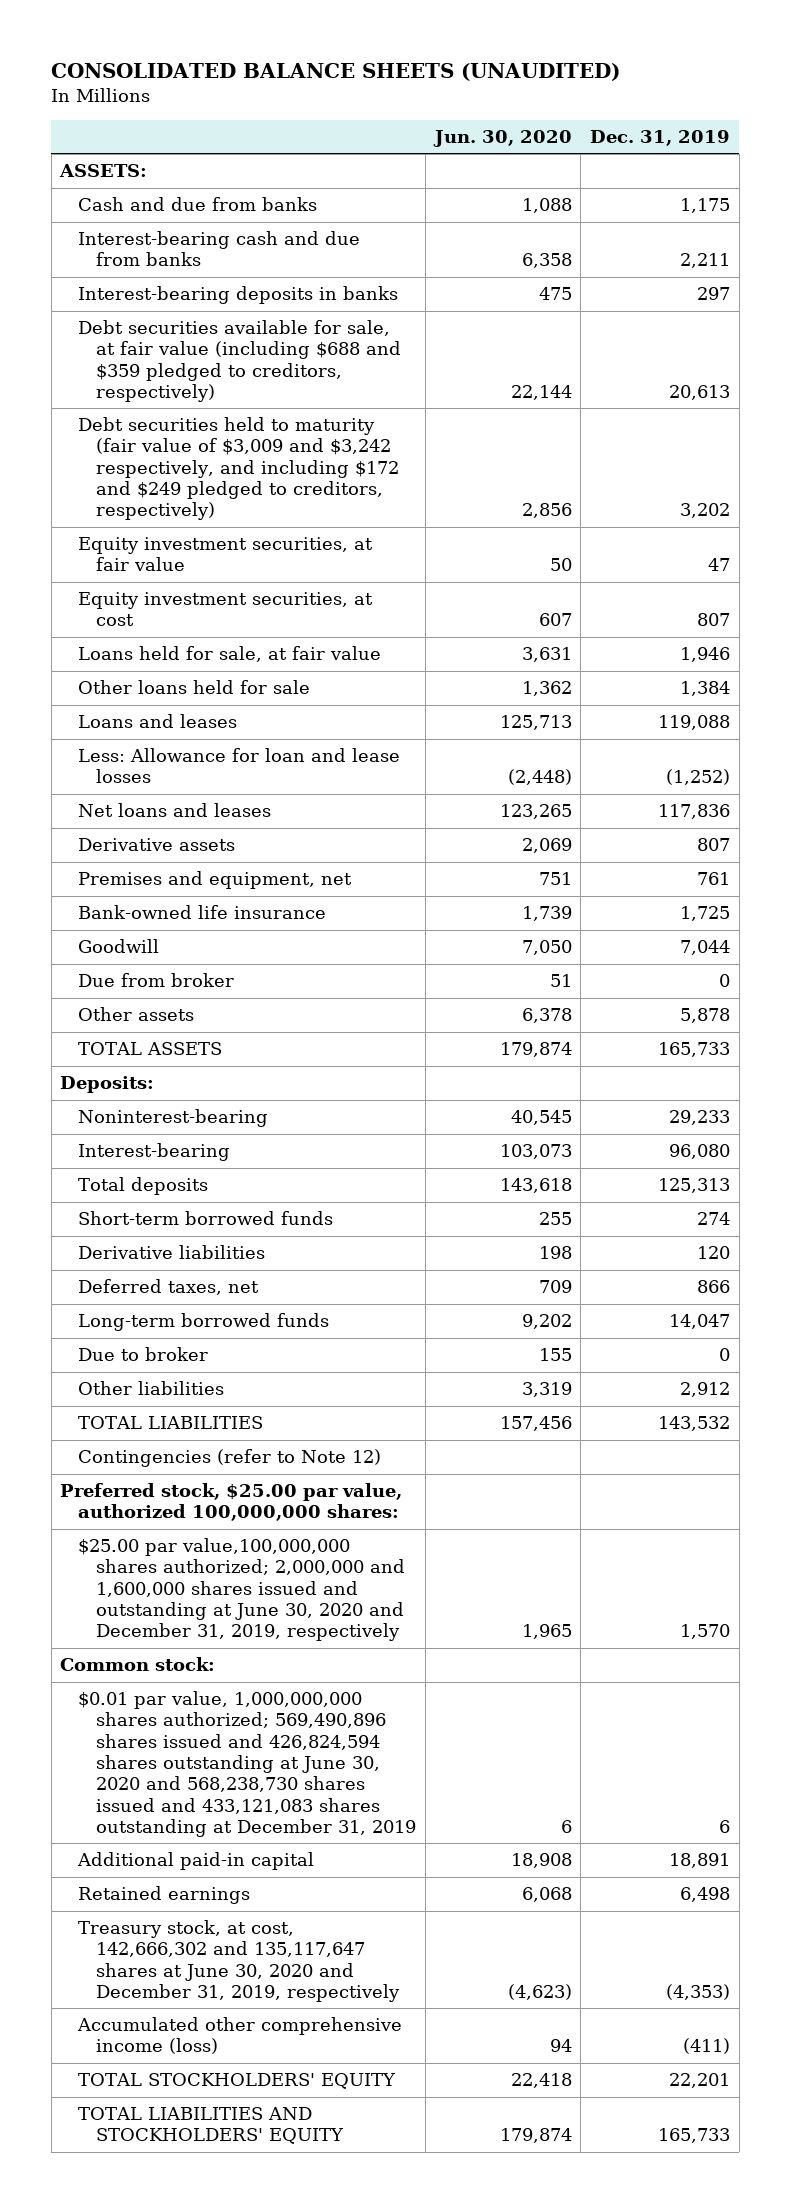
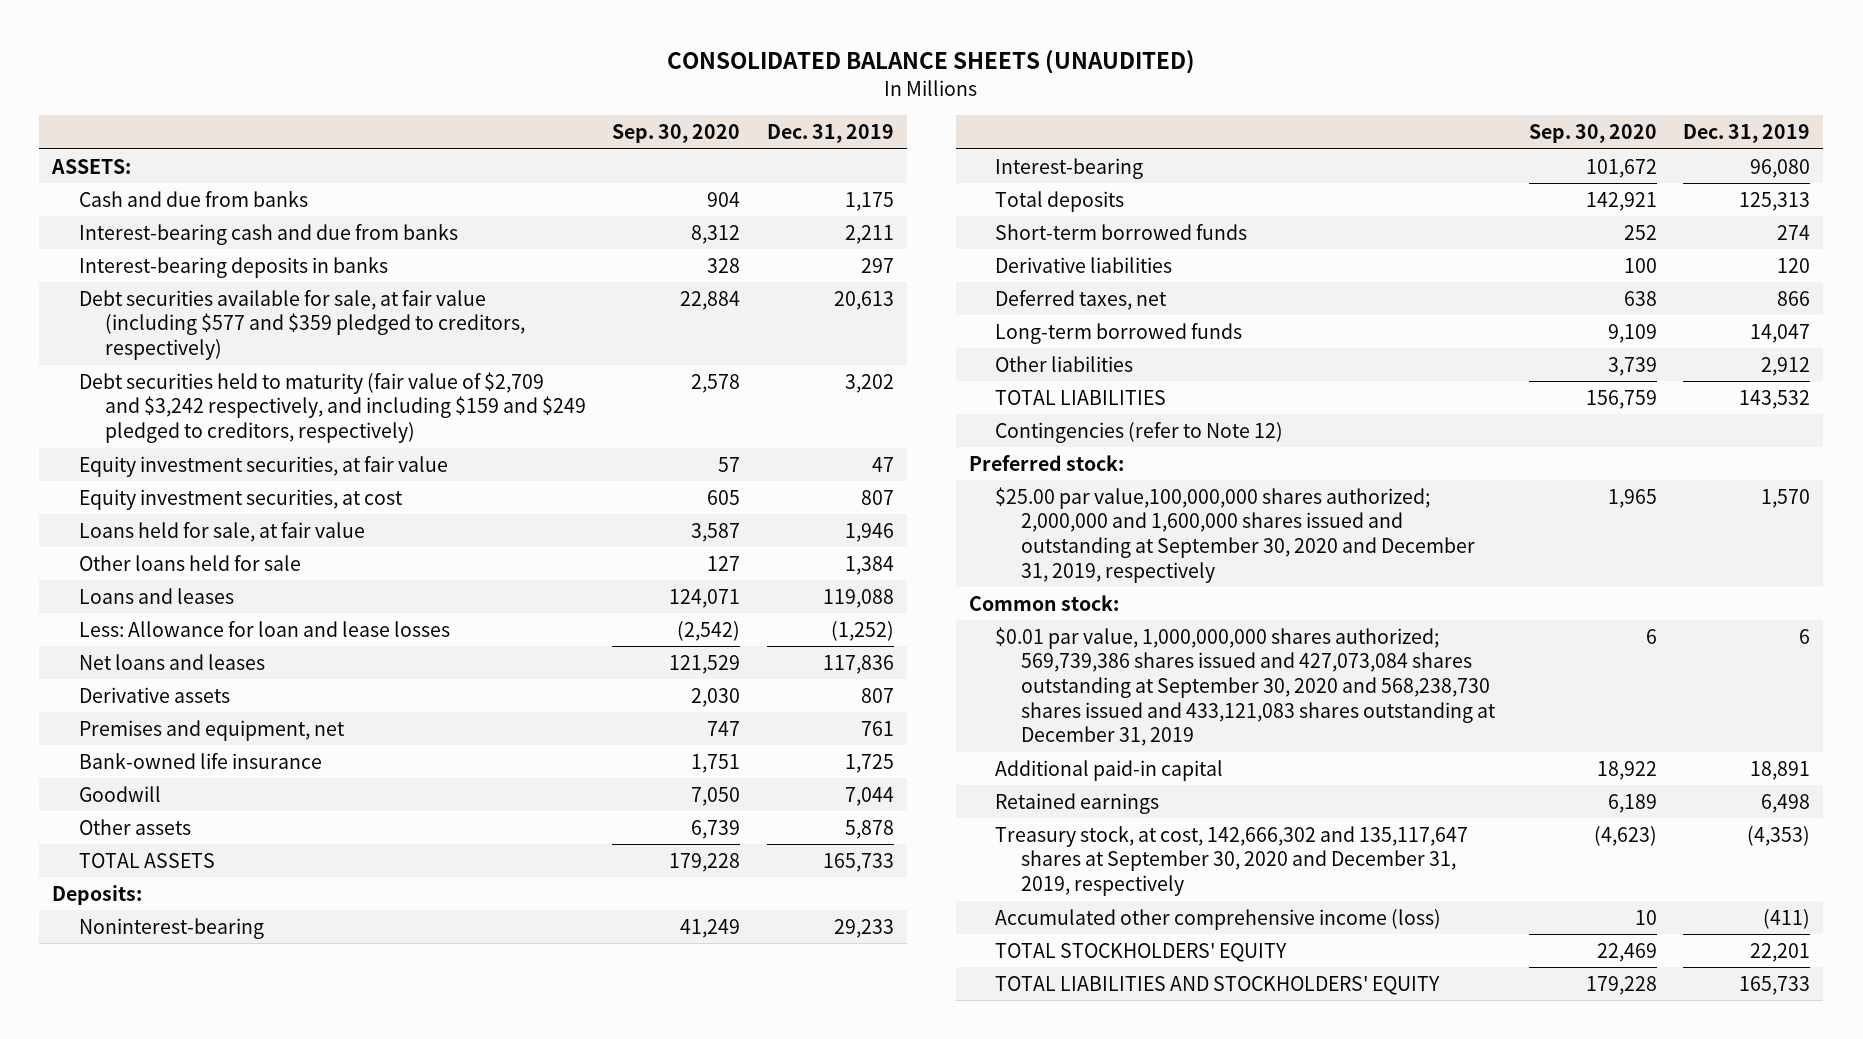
[432,129,572,147] Jun. 30, 2020 -> none
none -> [612,124,741,144] Sep. 30, 2020
[78,320,402,402] Debt securities available for sale, at fair value (including $688 and $359 pledged to creditors, respectively) -> [78,289,525,360] Debt securities available for sale, at fair value (including $577 and $359 pledged to creditors, respectively)
[78,417,400,521] Debt securities held to maturity (fair value of $3,009 and $3,242 respectively, and including $172 and $249 pledged to creditors, respectively) -> [78,371,586,443] Debt securities held to maturity (fair value of $2,709 and $3,242 respectively, and including $159 and $249 pledged to creditors, respectively)
[78,973,235,988] Due from broker -> none
[78,1347,209,1362] Due to broker -> none
[60,1483,403,1522] Preferred stock, $25.00 par value, authorized 100,000,000 shares: -> [968,454,1124,471] Preferred stock:
[78,1538,406,1642] $25.00 par value,100,000,000 shares authorized; 2,000,000 and 1,600,000 shares issued and outstanding at June 30, 2020 and December 31, 2019, respectively -> [995,486,1476,583] $25.00 par value,100,000,000 shares authorized; 2,000,000 and 1,600,000 shares issued and outstanding at September 30, 2020 and December 31, 2019, respectively
[78,1691,417,1837] $0.01 par value, 1,000,000,000 shares authorized; 569,490,896 shares issued and 426,824,594 shares outstanding at June 30, 2020 and 568,238,730 shares issued and 433,121,083 shares outstanding at December 31, 2019 -> [995,626,1497,747] $0.01 par value, 1,000,000,000 shares authorized; 569,739,386 shares issued and 427,073,084 shares outstanding at September 30, 2020 and 568,238,730 shares issued and 433,121,083 shares outstanding at December 31, 2019
[78,1920,401,2002] Treasury stock, at cost, 142,666,302 and 135,117,647 shares at June 30, 2020 and December 31, 2019, respectively -> [995,825,1469,896] Treasury stock, at cost, 142,666,302 and 135,117,647 shares at September 30, 2020 and December 31, 2019, respectively

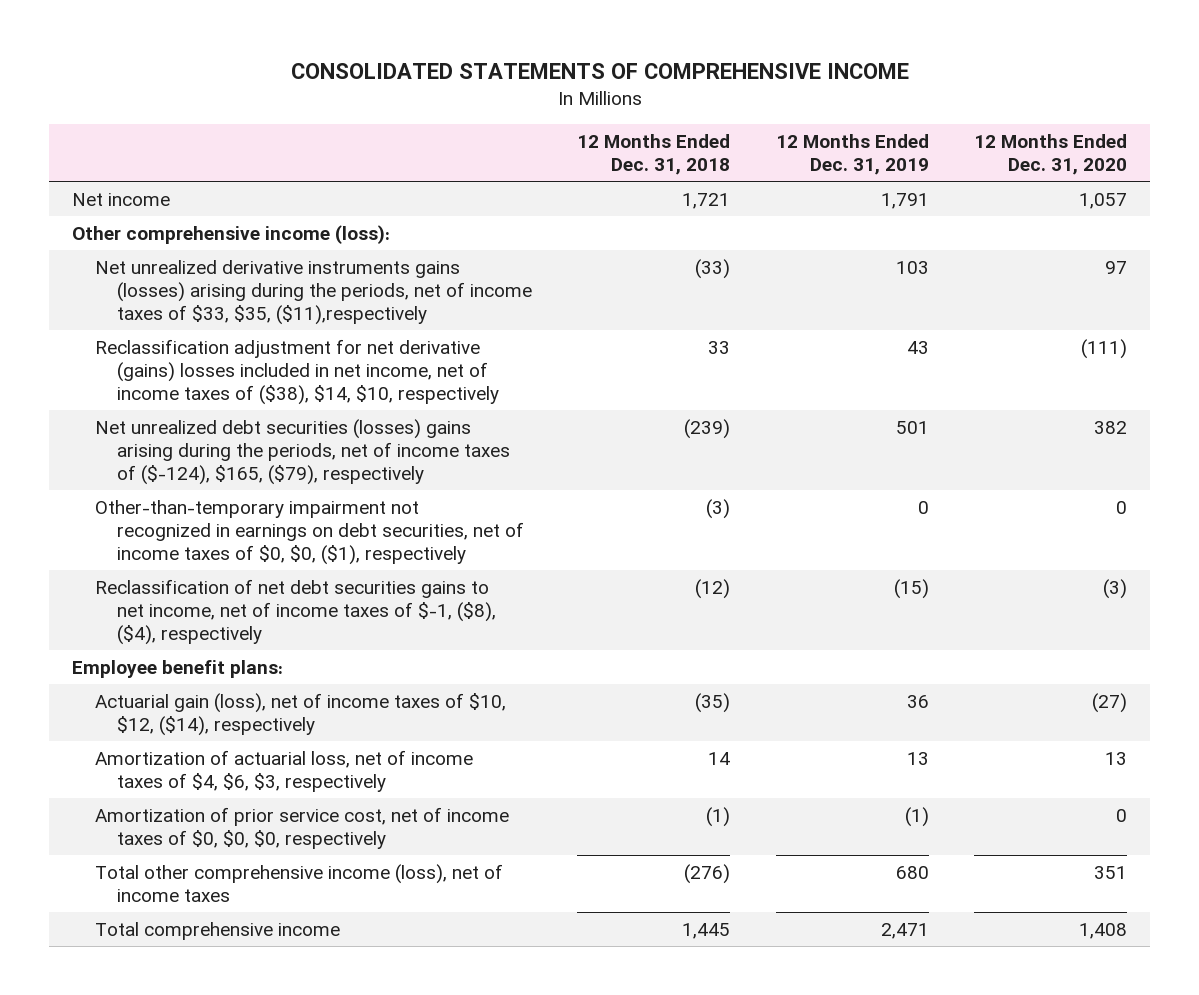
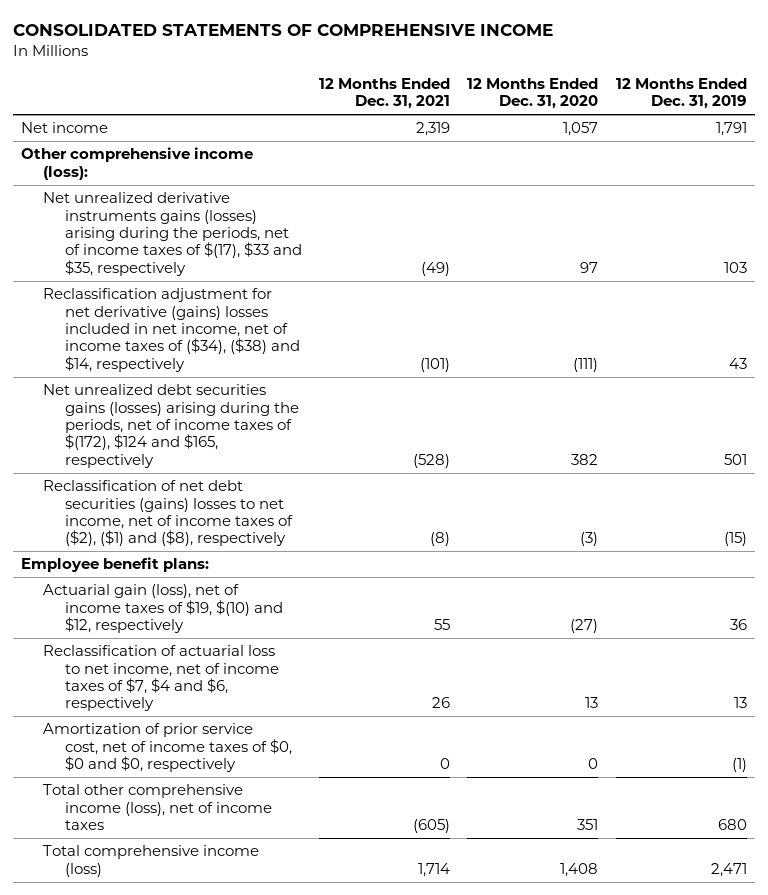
[577,133,731,176] 12 Months Ended Dec. 31, 2018 -> none
none -> [319,77,451,110] 12 Months Ended Dec. 31, 2021
[94,499,525,566] Other-than-temporary impairment not recognized in earnings on debt securities, net of income taxes of $0, $0, ($1), respectively -> none
[94,259,533,326] Net unrealized derivative instruments gains (losses) arising during the periods, net of income taxes of $33, $35, ($11),respectively -> [43,192,303,276] Net unrealized derivative instruments gains (losses) arising during the periods, net of income taxes of $(17), $33 and $35, respectively
[94,338,500,406] Reclassification adjustment for net derivative (gains) losses included in net income, net of income taxes of ($38), $14, $10, respectively -> [43,288,301,372] Reclassification adjustment for net derivative (gains) losses included in net income, net of income taxes of ($34), ($38) and $14, respectively
[94,418,511,486] Net unrealized debt securities (losses) gains arising during the periods, net of income taxes of ($-124), $165, ($79), respectively -> [43,384,300,468] Net unrealized debt securities gains (losses) arising during the periods, net of income taxes of $(172), $124 and $165, respectively
[94,578,497,646] Reclassification of net debt securities gains to net income, net of income taxes of $-1, ($8), ($4), respectively -> [43,480,294,547] Reclassification of net debt securities (gains) losses to net income, net of income taxes of ($2), ($1) and ($8), respectively
[94,692,506,736] Actuarial gain (loss), net of income taxes of $10, $12, ($14), respectively -> [43,584,284,633] Actuarial gain (loss), net of income taxes of $19, $(10) and $12, respectively
[94,749,473,792] Amortization of actuarial loss, net of income taxes of $4, $6, $3, respectively -> [43,645,280,712] Reclassification of actuarial loss to net income, net of income taxes of $7, $4 and $6, respectively
[94,806,509,849] Amortization of prior service cost, net of income taxes of $0, $0, $0, respectively -> [43,723,293,772] Amortization of prior service cost, net of income taxes of $0, $0 and $0, respectively
[94,921,340,940] Total comprehensive income -> [43,845,260,877] Total comprehensive income (loss)

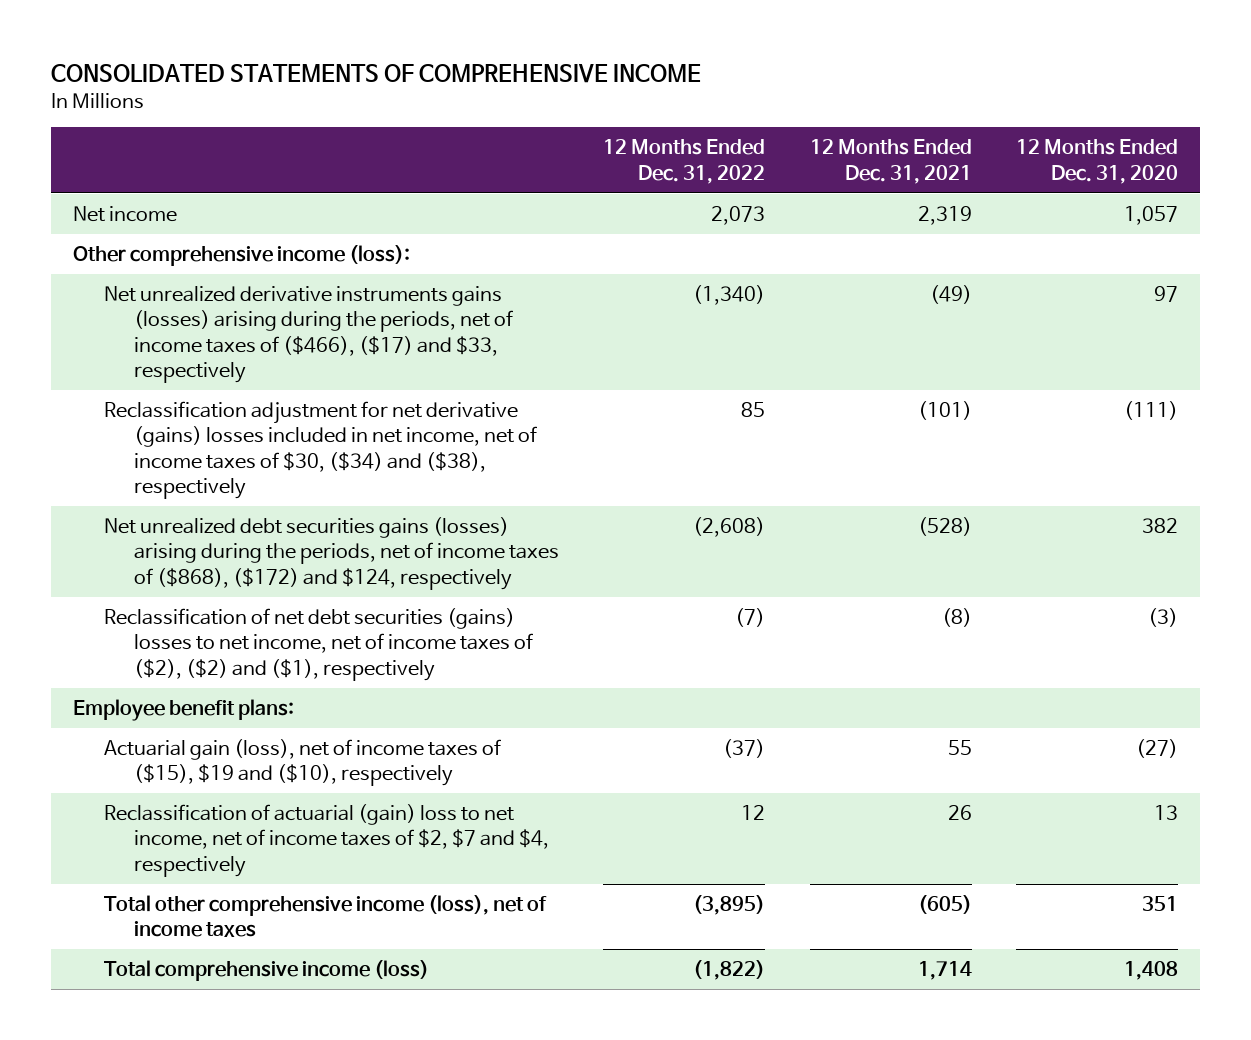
[615,77,747,110] 12 Months Ended Dec. 31, 2019 -> none
none -> [603,139,766,184] 12 Months Ended Dec. 31, 2022
[43,192,303,276] Net unrealized derivative instruments gains (losses) arising during the periods, net of income taxes of $(17), $33 and $35, respectively -> [103,285,514,384] Net unrealized derivative instruments gains (losses) arising during the periods, net of income taxes of ($466), ($17) and $33, respectively
[43,288,301,372] Reclassification adjustment for net derivative (gains) losses included in net income, net of income taxes of ($34), ($38) and $14, respectively -> [103,400,538,500] Reclassification adjustment for net derivative (gains) losses included in net income, net of income taxes of $30, ($34) and ($38), respectively
[43,384,300,468] Net unrealized debt securities gains (losses) arising during the periods, net of income taxes of $(172), $124 and $165, respectively -> [103,516,560,590] Net unrealized debt securities gains (losses) arising during the periods, net of income taxes of ($868), ($172) and $124, respectively
[43,480,294,547] Reclassification of net debt securities (gains) losses to net income, net of income taxes of ($2), ($1) and ($8), respectively -> [103,607,534,681] Reclassification of net debt securities (gains) losses to net income, net of income taxes of ($2), ($2) and ($1), respectively
[43,723,293,772] Amortization of prior service cost, net of income taxes of $0, $0 and $0, respectively -> none
[43,584,284,633] Actuarial gain (loss), net of income taxes of $19, $(10) and $12, respectively -> [103,738,501,787] Actuarial gain (loss), net of income taxes of ($15), $19 and ($10), respectively
[43,645,280,712] Reclassification of actuarial loss to net income, net of income taxes of $7, $4 and $6, respectively -> [103,803,550,877] Reclassification of actuarial (gain) loss to net income, net of income taxes of $2, $7 and $4, respectively

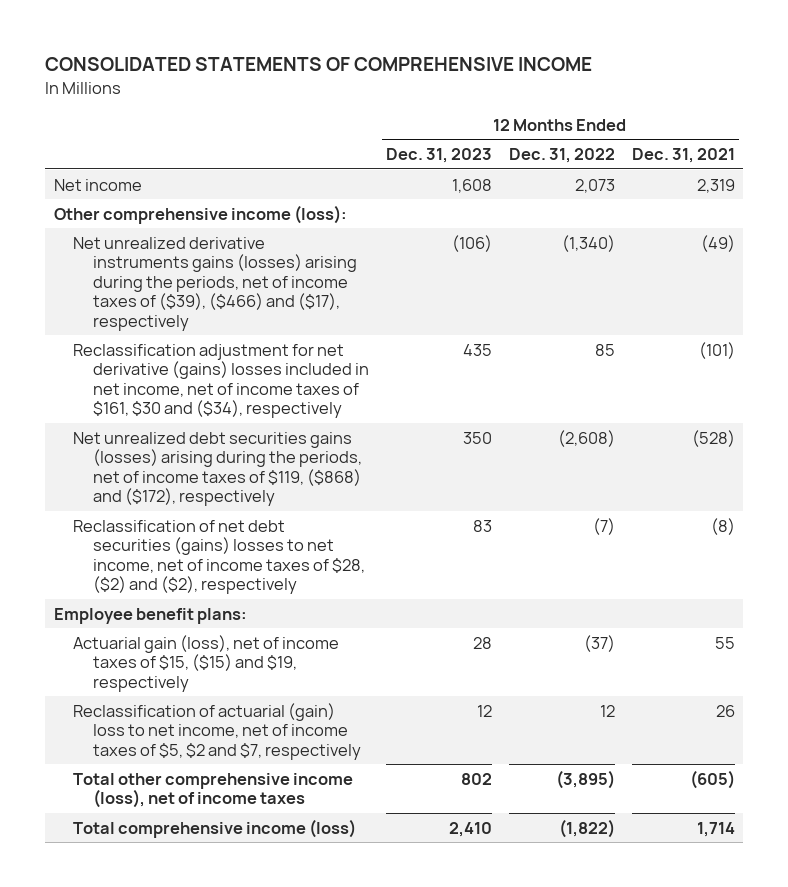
[1016,139,1179,184] 12 Months Ended Dec. 31, 2020 -> none
none -> [385,148,492,164] Dec. 31, 2023
[103,285,514,384] Net unrealized derivative instruments gains (losses) arising during the periods, net of income taxes of ($466), ($17) and $33, respectively -> [73,236,357,331] Net unrealized derivative instruments gains (losses) arising during the periods, net of income taxes of ($39), ($466) and ($17), respectively
[103,400,538,500] Reclassification adjustment for net derivative (gains) losses included in net income, net of income taxes of $30, ($34) and ($38), respectively -> [73,343,369,419] Reclassification adjustment for net derivative (gains) losses included in net income, net of income taxes of $161, $30 and ($34), respectively
[103,516,560,590] Net unrealized debt securities gains (losses) arising during the periods, net of income taxes of ($868), ($172) and $124, respectively -> [73,431,362,507] Net unrealized debt securities gains (losses) arising during the periods, net of income taxes of $119, ($868) and ($172), respectively
[103,607,534,681] Reclassification of net debt securities (gains) losses to net income, net of income taxes of ($2), ($2) and ($1), respectively -> [73,519,365,595] Reclassification of net debt securities (gains) losses to net income, net of income taxes of $28, ($2) and ($2), respectively
[103,738,501,787] Actuarial gain (loss), net of income taxes of ($15), $19 and ($10), respectively -> [73,634,340,692] Actuarial gain (loss), net of income taxes of $15, ($15) and $19, respectively
[103,803,550,877] Reclassification of actuarial (gain) loss to net income, net of income taxes of $2, $7 and $4, respectively -> [73,702,361,760] Reclassification of actuarial (gain) loss to net income, net of income taxes of $5, $2 and $7, respectively

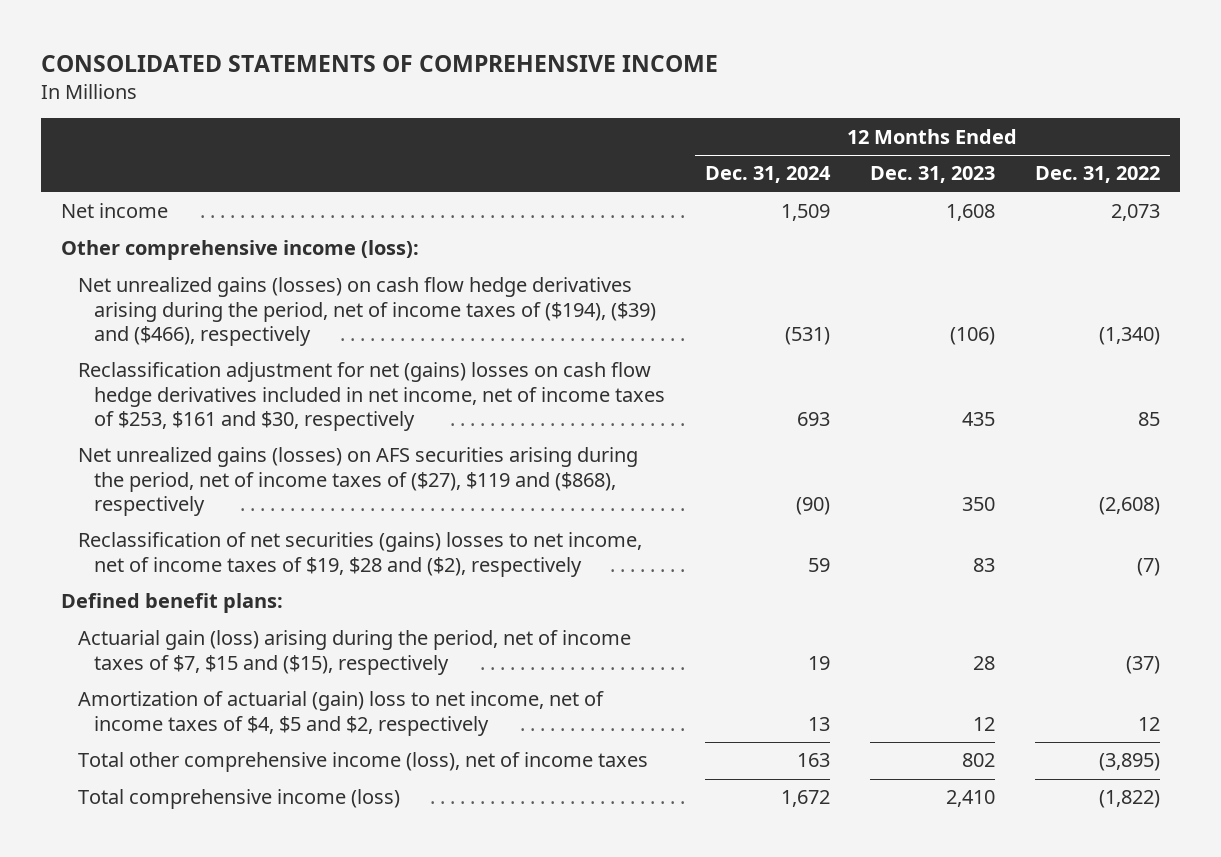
[631,148,735,164] Dec. 31, 2021 -> none
none -> [705,166,832,184] Dec. 31, 2024
[73,236,357,331] Net unrealized derivative instruments gains (losses) arising during the periods, net of income taxes of ($39), ($466) and ($17), respectively -> [77,277,657,346] Net unrealized gains (losses) on cash flow hedge derivatives arising during the period, net of income taxes of ($194), ($39) and ($466), respectively
[73,343,369,419] Reclassification adjustment for net derivative (gains) losses included in net income, net of income taxes of $161, $30 and ($34), respectively -> [77,362,666,431] Reclassification adjustment for net (gains) losses on cash flow hedge derivatives included in net income, net of income taxes of $253, $161 and $30, respectively
[73,431,362,507] Net unrealized debt securities gains (losses) arising during the periods, net of income taxes of $119, ($868) and ($172), respectively -> [77,447,638,516] Net unrealized gains (losses) on AFS securities arising during the period, net of income taxes of ($27), $119 and ($868), respectively
[73,519,365,595] Reclassification of net debt securities (gains) losses to net income, net of income taxes of $28, ($2) and ($2), respectively -> [77,532,642,577] Reclassification of net securities (gains) losses to net income, net of income taxes of $19, $28 and ($2), respectively
[53,607,247,624] Employee benefit plans: -> [61,593,284,614] Defined benefit plans:
[73,634,340,692] Actuarial gain (loss), net of income taxes of $15, ($15) and $19, respectively -> [77,630,631,675] Actuarial gain (loss) arising during the period, net of income taxes of $7, $15 and ($15), respectively
[73,702,361,760] Reclassification of actuarial (gain) loss to net income, net of income taxes of $5, $2 and $7, respectively -> [77,691,604,736] Amortization of actuarial (gain) loss to net income, net of income taxes of $4, $5 and $2, respectively

